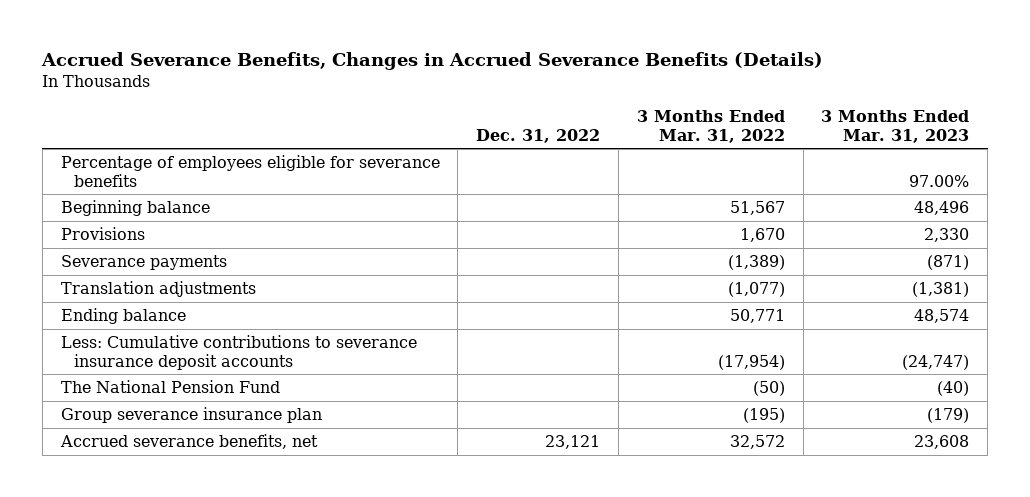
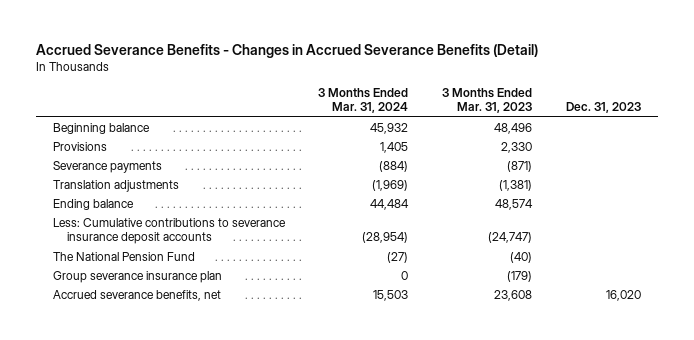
[41,52,824,71] Accrued Severance Benefits, Changes in Accrued Severance Benefits (Details) -> [35,43,538,58] Accrued Severance Benefits - Changes in Accrued Severance Benefits (Detail)
[476,128,601,143] Dec. 31, 2022 -> none
[636,109,785,143] 3 Months Ended Mar. 31, 2022 -> none
none -> [318,88,409,114] 3 Months Ended Mar. 31, 2024
none -> [565,102,641,114] Dec. 31, 2023
[60,154,440,187] Percentage of employees eligible for severance benefits -> none

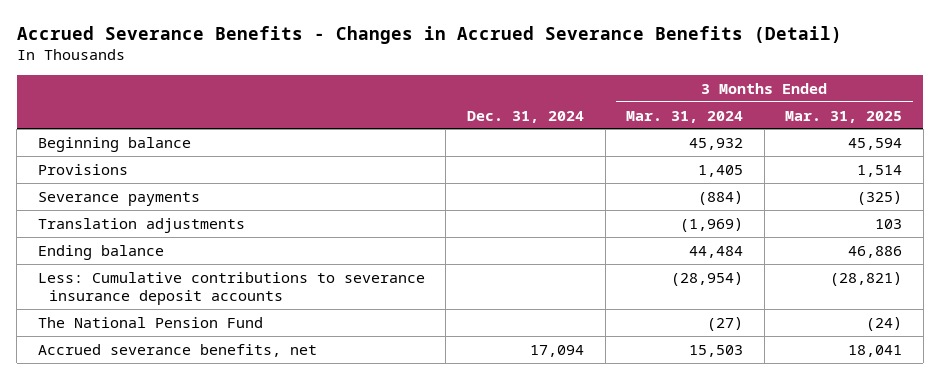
[442,88,533,114] 3 Months Ended Mar. 31, 2023 -> none
[565,102,641,114] Dec. 31, 2023 -> none
none -> [466,110,584,123] Dec. 31, 2024
none -> [785,110,903,123] Mar. 31, 2025
[52,271,222,284] Group severance insurance plan -> none

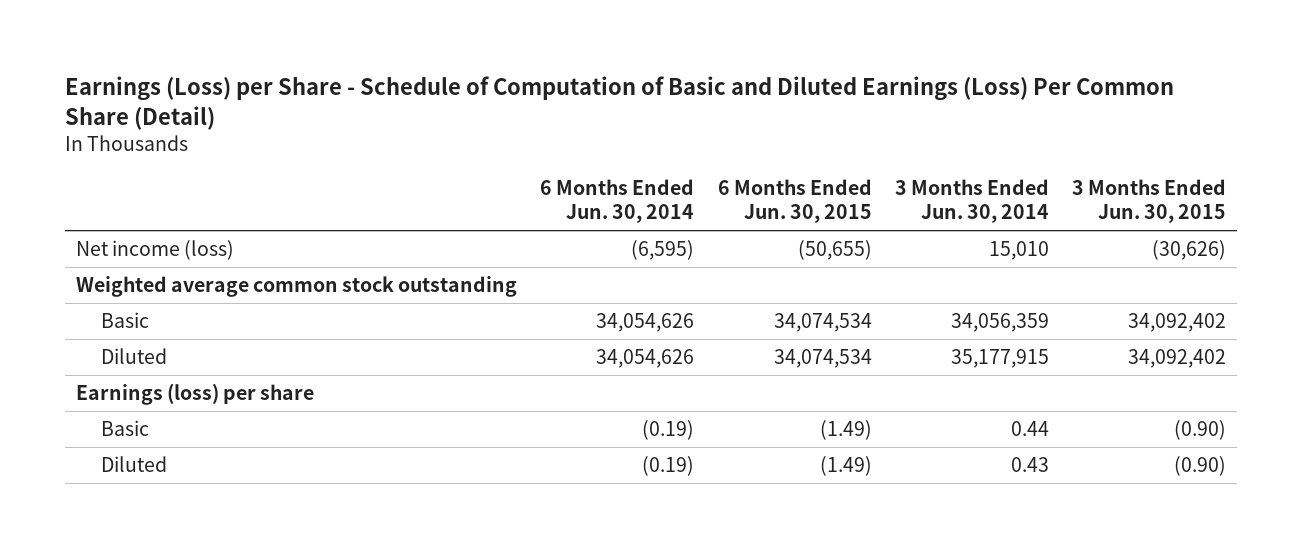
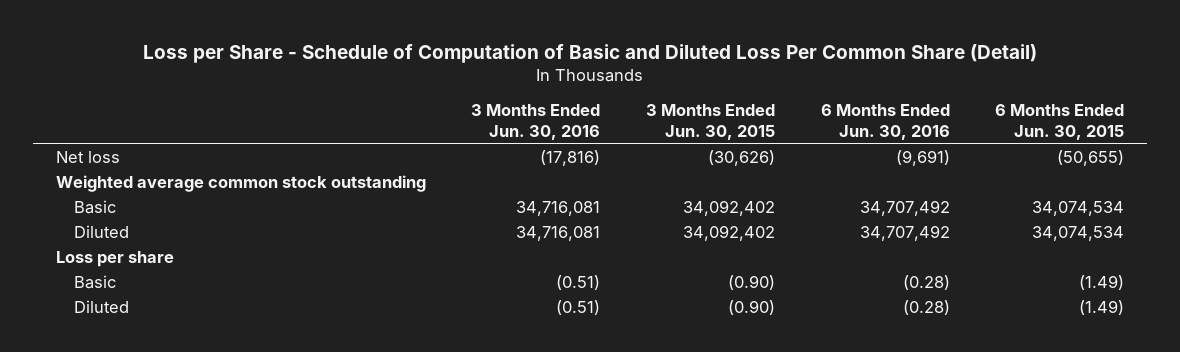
[64,75,1174,130] Earnings (Loss) per Share - Schedule of Computation of Basic and Diluted Earnings (Loss) Per Common Share (Detail) -> [142,43,1037,63] Loss per Share - Schedule of Computation of Basic and Diluted Loss Per Common Share (Detail)
[540,179,695,224] 6 Months Ended Jun. 30, 2014 -> none
[894,179,1049,224] 3 Months Ended Jun. 30, 2014 -> none
none -> [471,104,601,140] 3 Months Ended Jun. 30, 2016
none -> [820,104,950,140] 6 Months Ended Jun. 30, 2016
[76,240,235,261] Net income (loss) -> [55,150,120,163] Net loss
[76,383,315,406] Earnings (loss) per share -> [55,250,174,267] Loss per share

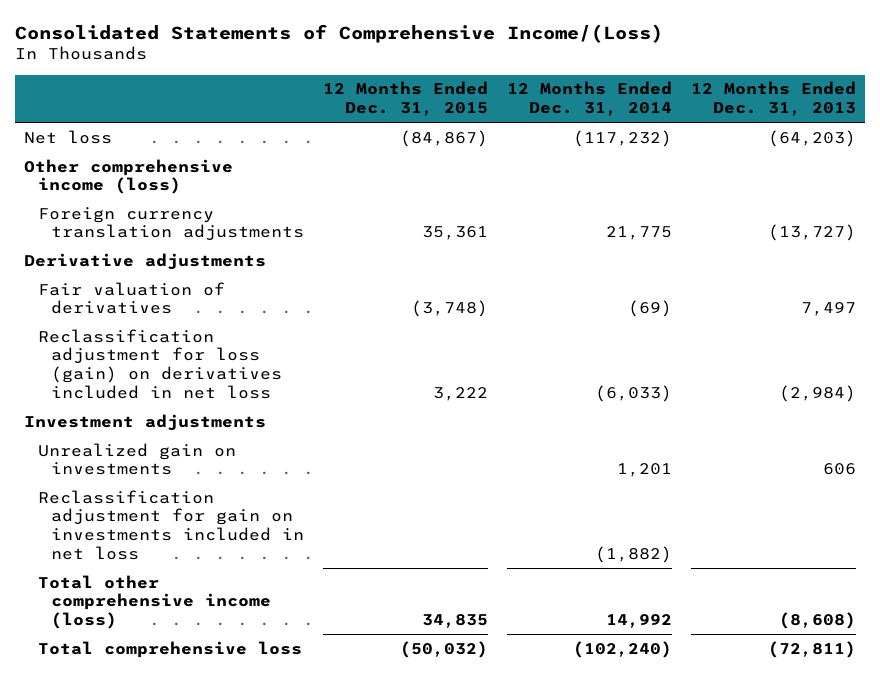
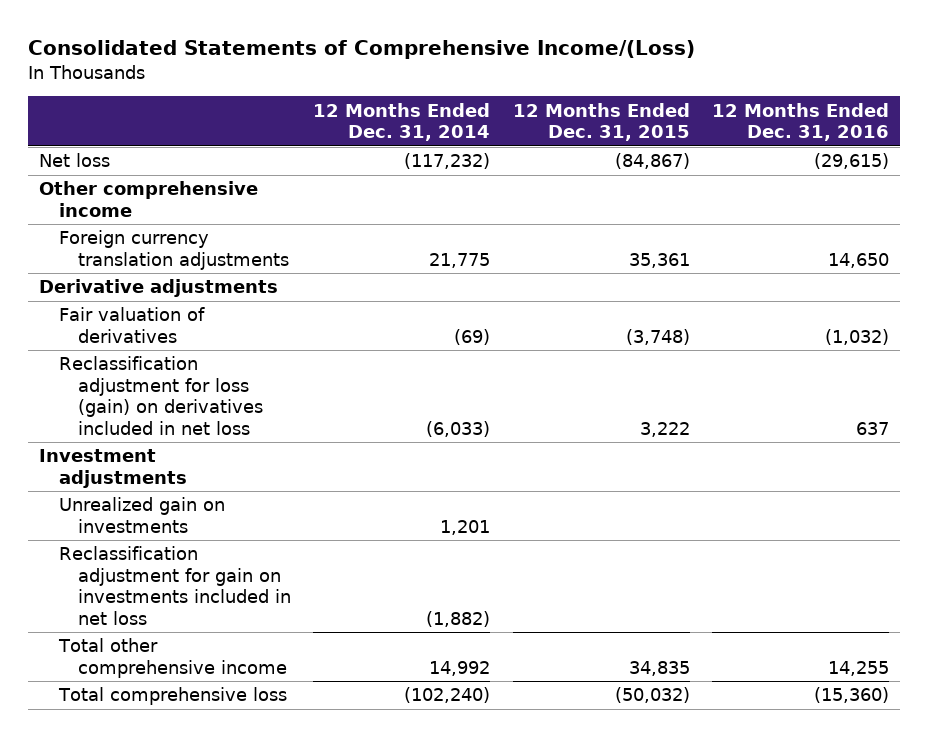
[690,81,856,117] 12 Months Ended Dec. 31, 2013 -> none
none -> [712,102,890,142] 12 Months Ended Dec. 31, 2016
[24,158,234,195] Other comprehensive income (loss) -> [39,181,259,217] Other comprehensive income
[37,574,272,630] Total other comprehensive income (loss) -> [57,638,287,678] Total other comprehensive income

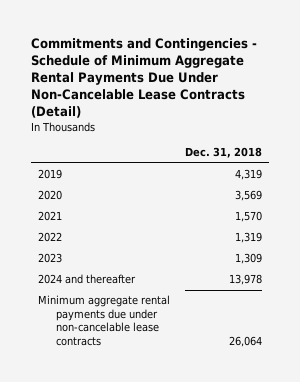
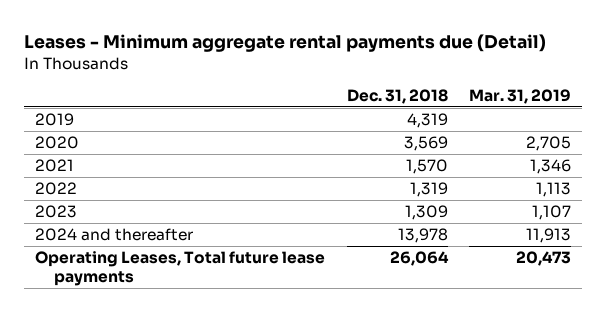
[31,38,258,119] Commitments and Contingencies - Schedule of Minimum Aggregate Rental Payments Due Under Non-Cancelable Lease Contracts (Detail) -> [24,34,547,53] Leases - Minimum aggregate rental payments due (Detail)
none -> [469,89,572,105] Mar. 31, 2019
[38,295,171,346] Minimum aggregate rental payments due under non-cancelable lease contracts -> [35,251,326,286] Operating Leases, Total future lease payments

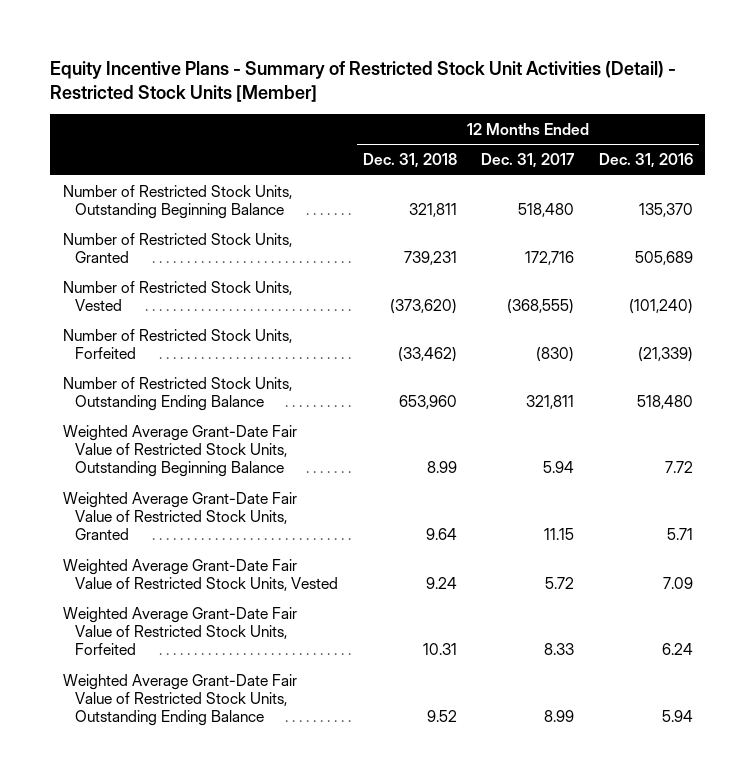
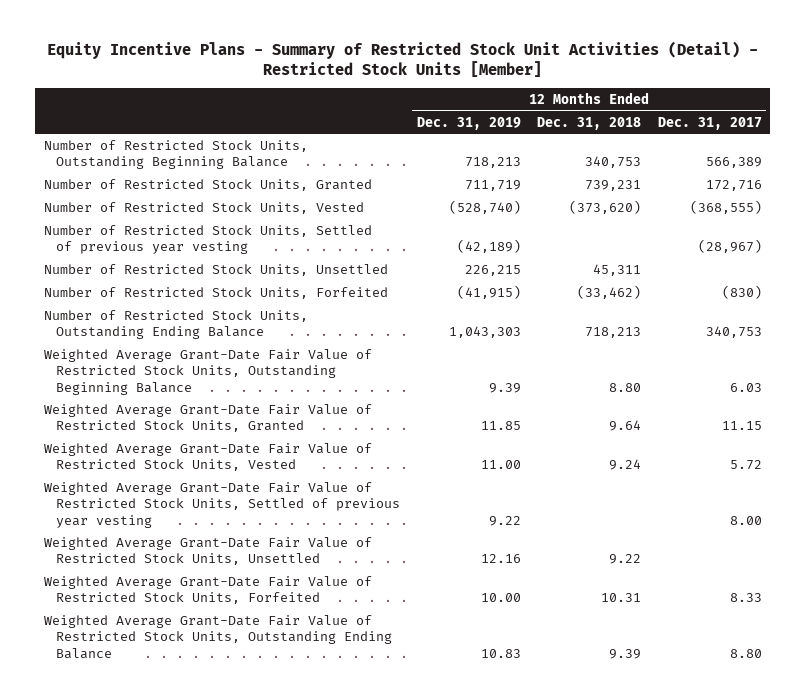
[598,153,693,169] Dec. 31, 2016 -> none
none -> [416,116,521,130] Dec. 31, 2019
[408,203,457,218] 321,811 -> [585,156,642,169] 340,753
[518,203,575,218] 518,480 -> [706,157,763,169] 566,389
none -> [43,224,372,255] Number of Restricted Stock Units, Settled of previous year vesting
none -> [43,263,388,276] Number of Restricted Stock Units, Unsettled
[398,395,457,410] 653,960 -> [585,327,642,339] 718,213
[526,395,575,410] 321,811 -> [706,326,763,339] 340,753
[426,461,457,474] 8.99 -> [609,382,642,392] 8.80
[543,461,575,474] 5.94 -> [730,382,763,392] 6.03
none -> [43,481,400,528] Weighted Average Grant-Date Fair Value of Restricted Stock Units, Settled of previous year vesting
none -> [43,536,372,566] Weighted Average Grant-Date Fair Value of Restricted Stock Units, Unsettled
[426,710,457,723] 9.52 -> [609,648,642,659] 9.39
[544,710,575,723] 8.99 -> [730,648,763,658] 8.80

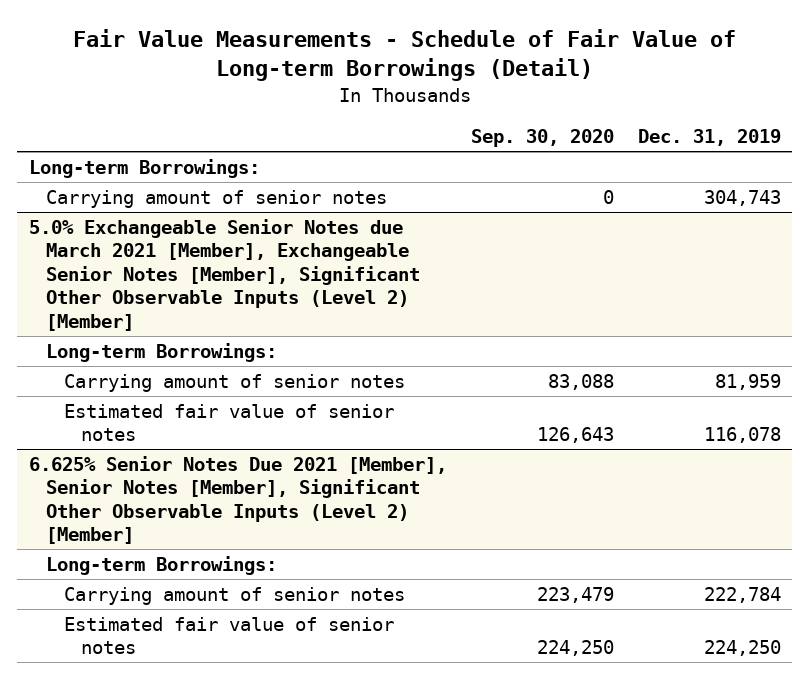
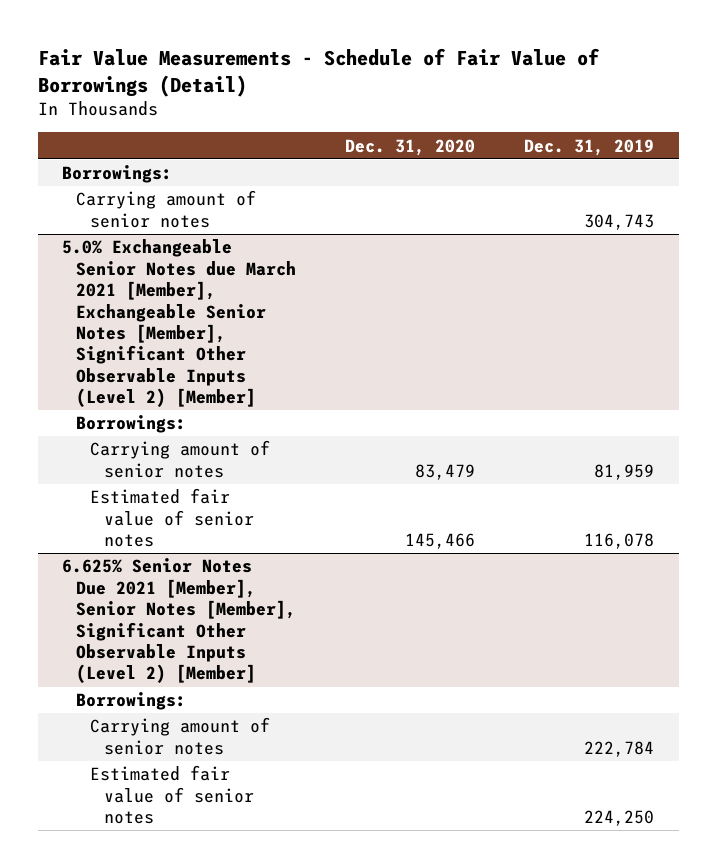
[72,28,736,82] Fair Value Measurements - Schedule of Fair Value of Long-term Borrowings (Detail) -> [37,47,600,97] Fair Value Measurements - Schedule of Fair Value of Borrowings (Detail)
[470,129,614,148] Sep. 30, 2020 -> none
none -> [345,138,476,156] Dec. 31, 2020
[29,158,261,178] Long-term Borrowings: -> [62,165,173,184] Borrowings:
[46,342,278,362] Long-term Borrowings: -> [76,415,187,434] Borrowings:
[46,555,278,575] Long-term Borrowings: -> [76,692,187,711] Borrowings:

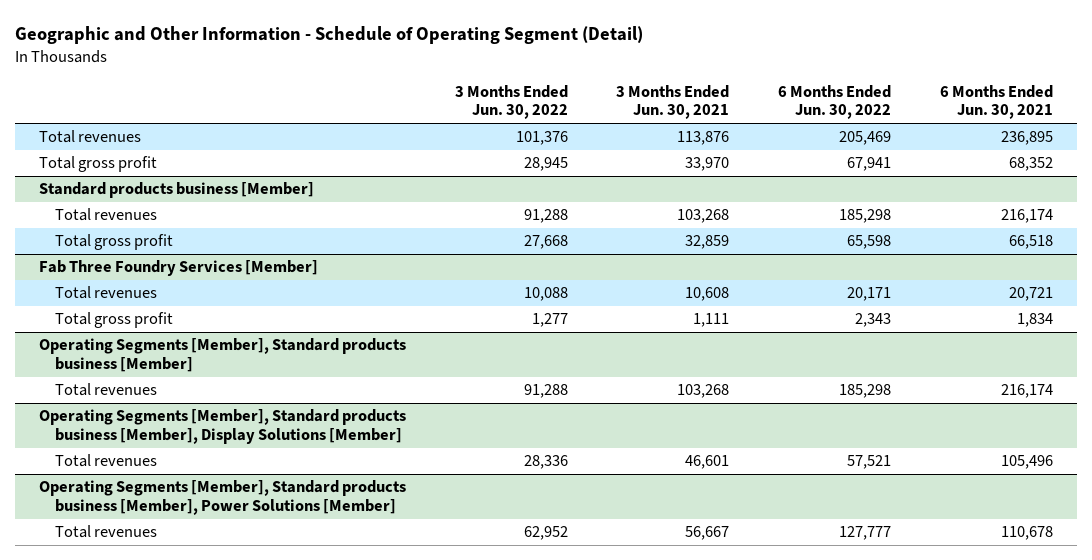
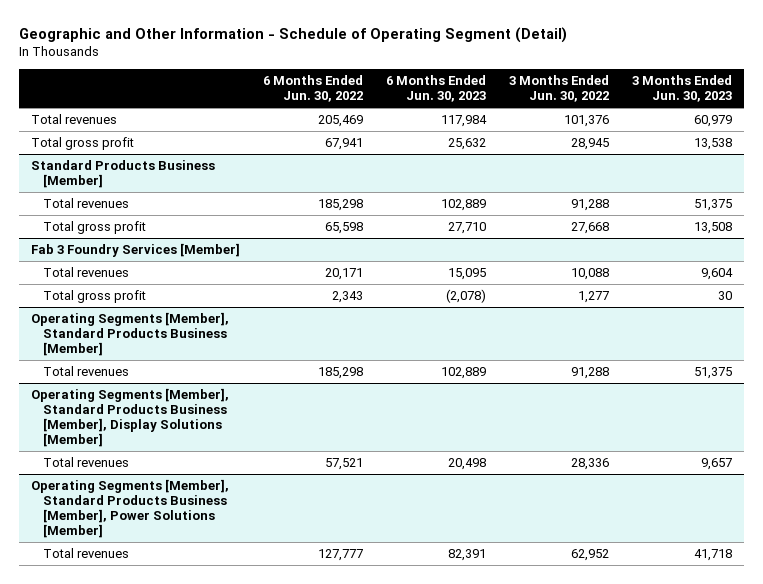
[616,84,730,120] 3 Months Ended Jun. 30, 2021 -> none
[939,84,1053,120] 6 Months Ended Jun. 30, 2021 -> none
none -> [385,75,486,103] 6 Months Ended Jun. 30, 2023
none -> [632,75,733,103] 3 Months Ended Jun. 30, 2023
[38,182,314,199] Standard products business [Member] -> [30,160,215,188] Standard Products Business [Member]
[38,260,318,277] Fab Three Foundry Services [Member] -> [30,243,240,258] Fab 3 Foundry Services [Member]
[38,338,406,373] Operating Segments [Member], Standard products business [Member] -> [30,312,229,356] Operating Segments [Member], Standard Products Business [Member]
[38,409,406,445] Operating Segments [Member], Standard products business [Member], Display Solutions [Member] -> [30,388,229,447] Operating Segments [Member], Standard Products Business [Member], Display Solutions [Member]
[38,480,406,516] Operating Segments [Member], Standard products business [Member], Power Solutions [Member] -> [30,479,229,538] Operating Segments [Member], Standard Products Business [Member], Power Solutions [Member]

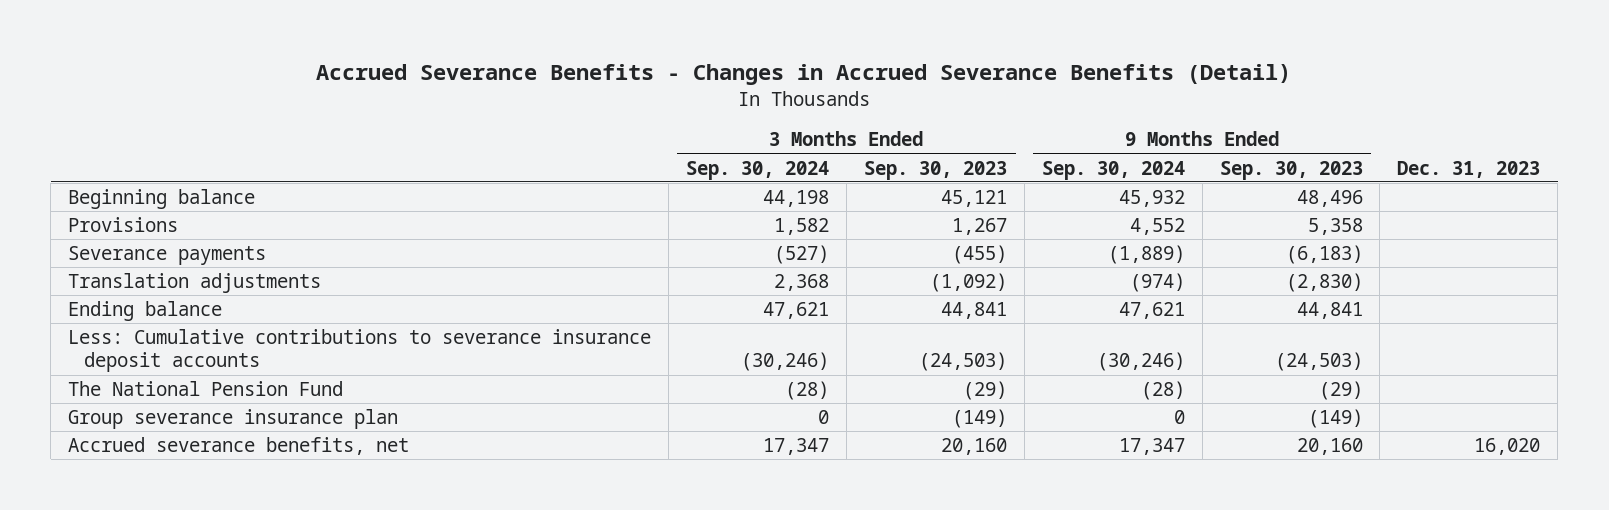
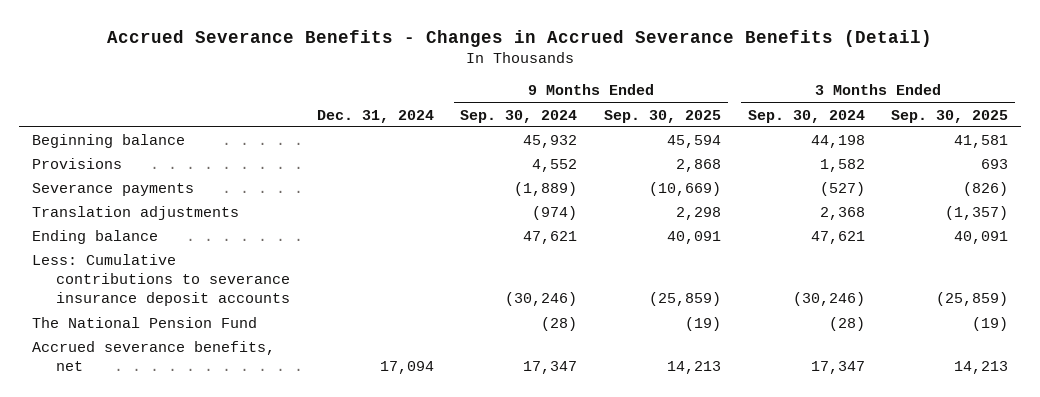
[863,160,1007,180] Sep. 30, 2023 -> none
[1219,160,1363,180] Sep. 30, 2023 -> none
[1397,160,1541,178] Dec. 31, 2023 -> none
none -> [316,109,434,123] Dec. 31, 2024
none -> [603,109,721,123] Sep. 30, 2025
none -> [891,109,1009,123] Sep. 30, 2025
[68,409,399,430] Group severance insurance plan -> none

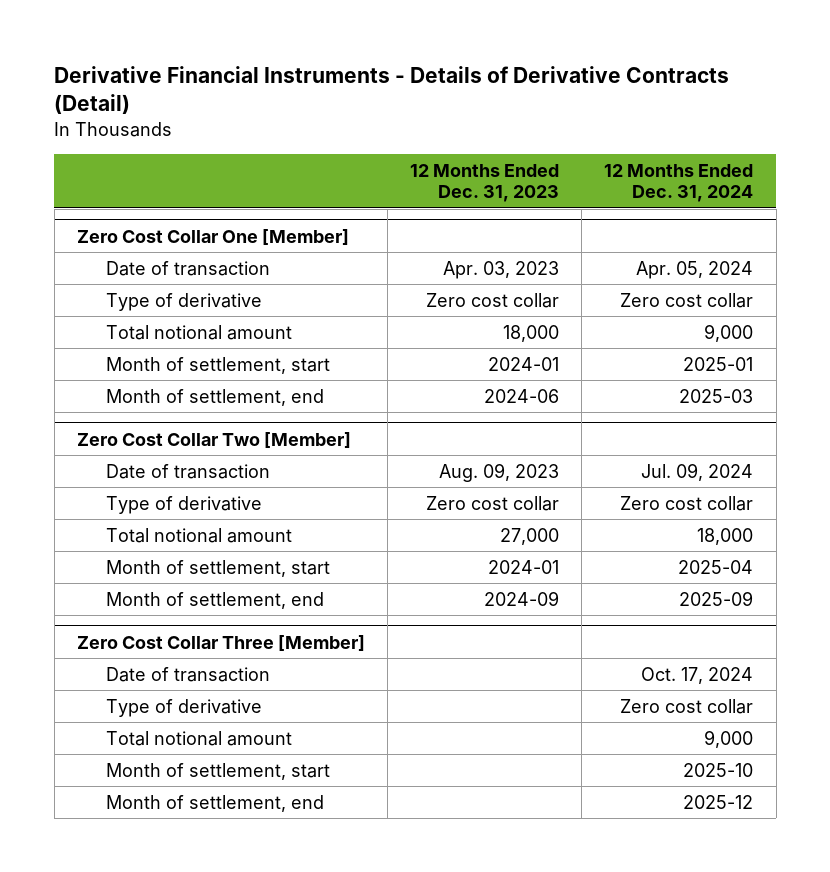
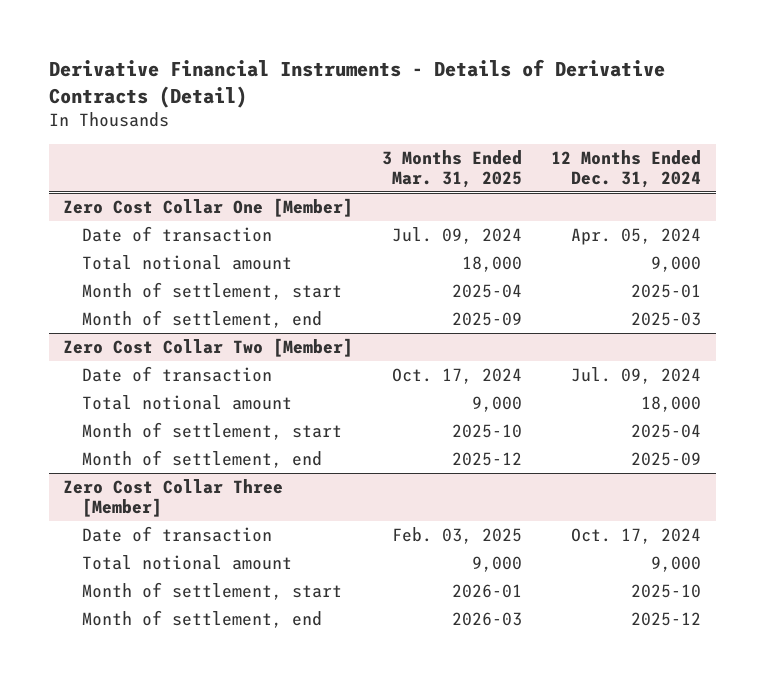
[410,163,560,203] 12 Months Ended Dec. 31, 2023 -> none
none -> [382,149,523,188] 3 Months Ended Mar. 31, 2025
[106,292,263,311] Type of derivative -> none
[106,495,263,514] Type of derivative -> none
[106,698,263,717] Type of derivative -> none

